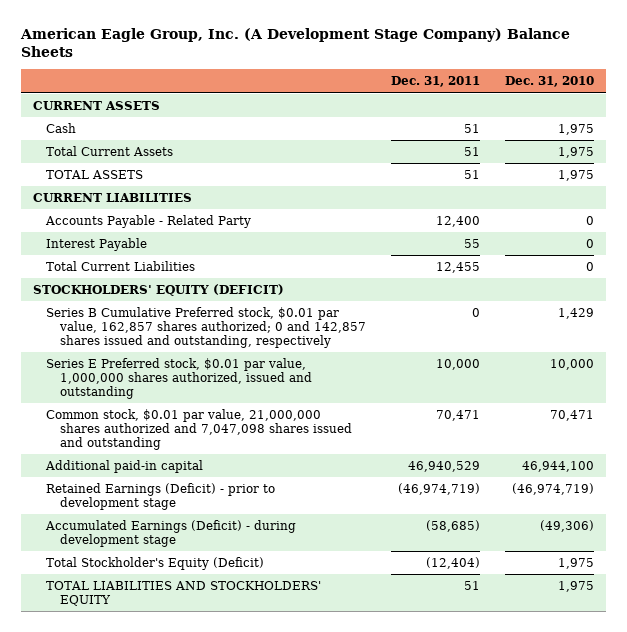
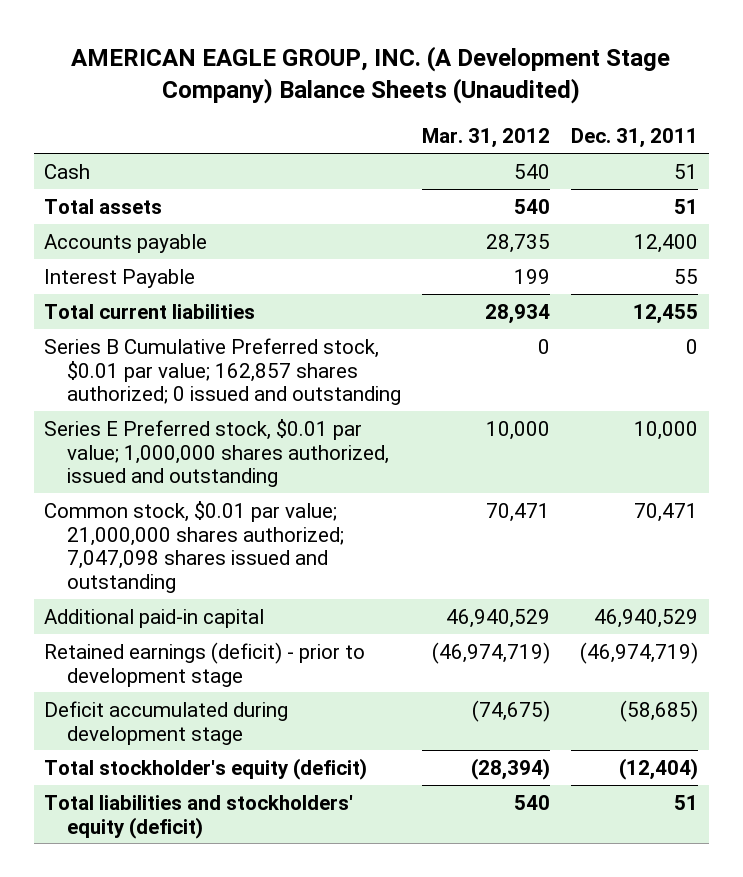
[19,27,570,58] American Eagle Group, Inc. (A Development Stage Company) Balance Sheets -> [71,45,671,104] AMERICAN EAGLE GROUP, INC. (A Development Stage Company) Balance Sheets (Unaudited)
[504,76,594,88] Dec. 31, 2010 -> none
none -> [422,128,551,149] Mar. 31, 2012
[33,100,161,110] CURRENT ASSETS -> none
[46,145,174,156] Total Current Assets -> none
[33,192,193,202] CURRENT LIABILITIES -> none
[46,169,144,179] TOTAL ASSETS -> [44,198,163,214] Total assets
[45,214,252,228] Accounts Payable - Related Party -> [44,233,208,253] Accounts payable
[33,283,285,296] STOCKHOLDERS' EQUITY (DEFICIT) -> none
[46,260,196,271] Total Current Liabilities -> [44,303,256,319] Total current liabilities
[46,306,366,348] Series B Cumulative Preferred stock, $0.01 par value, 162,857 shares authorized; 0 and 142,857 shares issued and outstanding, respectively -> [44,337,402,406] Series B Cumulative Preferred stock, $0.01 par value; 162,857 shares authorized; 0 issued and outstanding
[46,357,312,399] Series E Preferred stock, $0.01 par value, 1,000,000 shares authorized, issued and outstanding -> [44,418,390,488] Series E Preferred stock, $0.01 par value; 1,000,000 shares authorized, issued and outstanding
[46,408,352,450] Common stock, $0.01 par value, 21,000,000 shares authorized and 7,047,098 shares issued and outstanding -> [44,500,345,594] Common stock, $0.01 par value; 21,000,000 shares authorized; 7,047,098 shares issued and outstanding
[46,482,276,510] Retained Earnings (Deficit) - prior to development stage -> [44,641,366,687] Retained earnings (deficit) - prior to development stage
[45,519,297,547] Accumulated Earnings (Deficit) - during development stage -> [44,700,289,745] Deficit accumulated during development stage
[46,556,265,570] Total Stockholder's Equity (Deficit) -> [44,757,368,780] Total stockholder's equity (deficit)
[46,580,322,606] TOTAL LIABILITIES AND STOCKHOLDERS' EQUITY -> [44,794,354,839] Total liabilities and stockholders' equity (deficit)

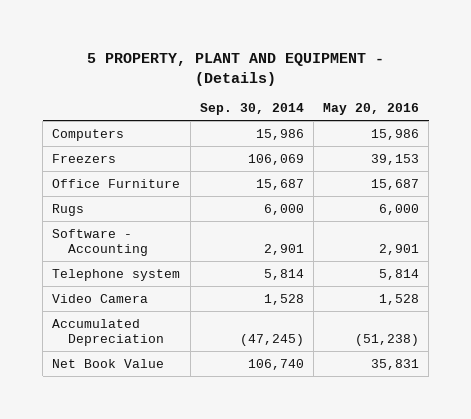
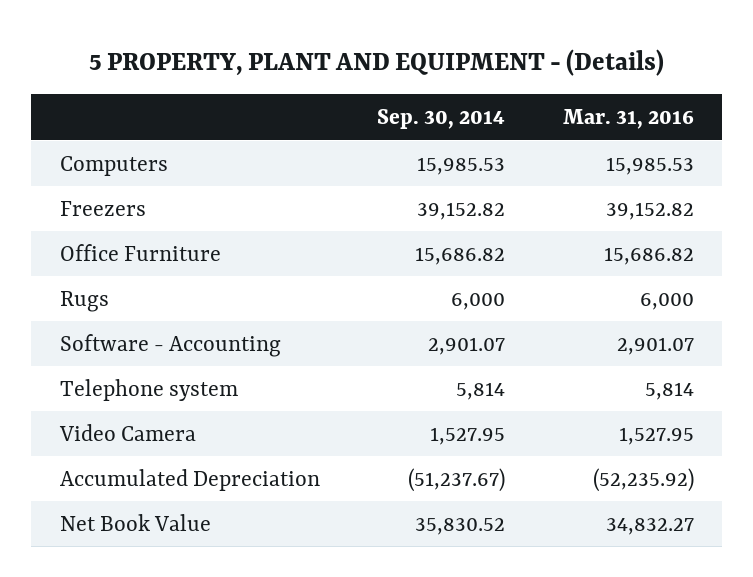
[322,103,419,116] May 20, 2016 -> none
none -> [562,109,694,130] Mar. 31, 2016
[255,128,304,140] 15,986 -> [417,156,506,175] 15,985.53
[247,153,304,165] 106,069 -> [417,201,506,220] 39,152.82
[255,178,304,190] 15,687 -> [415,246,506,265] 15,686.82
[263,244,304,256] 2,901 -> [428,336,506,355] 2,901.07
[263,293,304,305] 1,528 -> [430,426,506,445] 1,527.95
[239,334,304,347] (47,245) -> [408,467,506,492] (51,237.67)
[247,358,304,370] 106,740 -> [415,517,506,535] 35,830.52

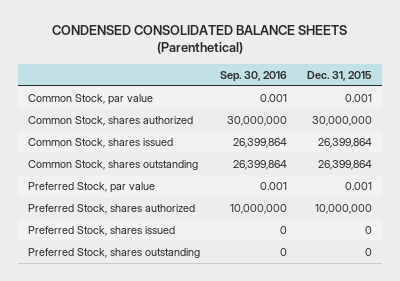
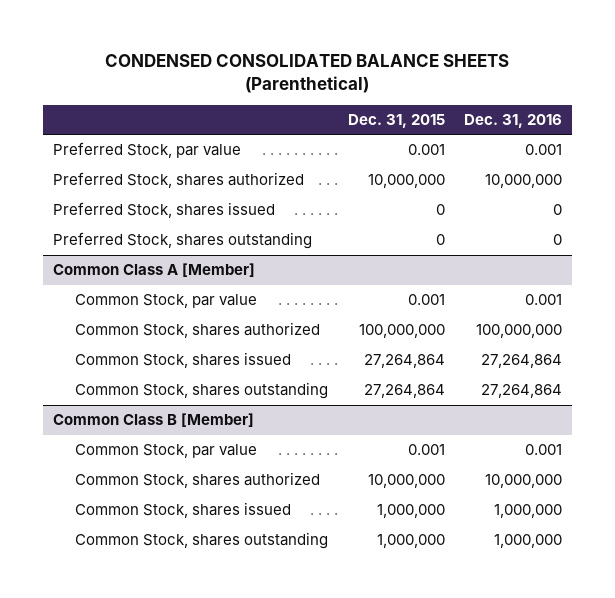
[219,70,287,82] Sep. 30, 2016 -> none
none -> [463,113,562,128] Dec. 31, 2016
[27,94,153,106] Common Stock, par value -> none
[27,116,193,127] Common Stock, shares authorized -> none
[27,138,173,149] Common Stock, shares issued -> none
[27,160,198,171] Common Stock, shares outstanding -> none
none -> [53,263,256,278] Common Class A [Member]
none -> [75,294,258,309] Common Stock, par value
none -> [75,322,321,339] Common Stock, shares authorized
none -> [75,352,292,369] Common Stock, shares issued
none -> [75,382,329,400] Common Stock, shares outstanding
none -> [53,413,255,428] Common Class B [Member]
none -> [75,444,258,459] Common Stock, par value
none -> [75,472,321,489] Common Stock, shares authorized
none -> [75,502,292,519] Common Stock, shares issued
none -> [75,532,329,550] Common Stock, shares outstanding

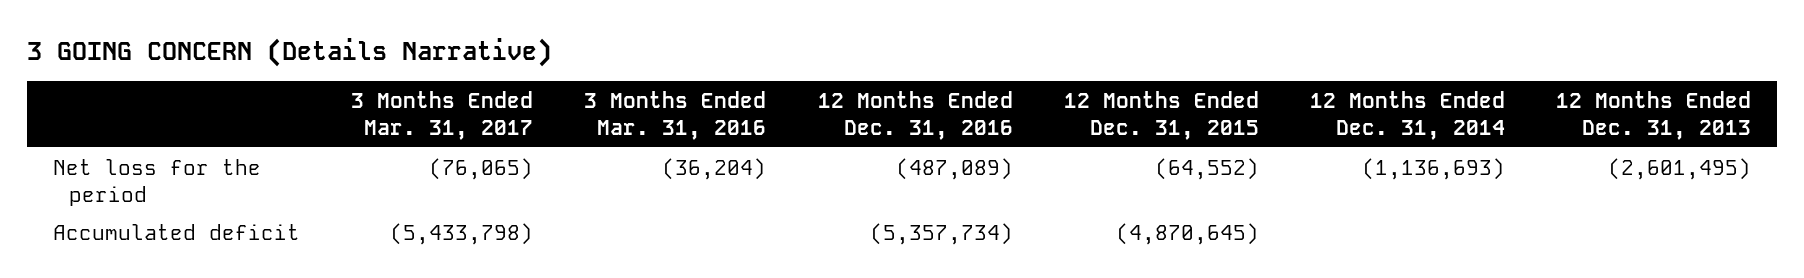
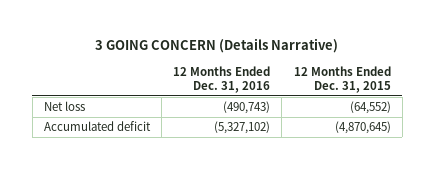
[351,91,534,141] 3 Months Ended Mar. 31, 2017 -> none
[584,91,767,141] 3 Months Ended Mar. 31, 2016 -> none
[1309,91,1505,141] 12 Months Ended Dec. 31, 2014 -> none
[1556,91,1752,141] 12 Months Ended Dec. 31, 2013 -> none
[52,158,261,206] Net loss for the period -> [44,101,86,112] Net loss
[895,157,1013,180] (487,089) -> [223,101,271,115] (490,743)
[869,222,1013,245] (5,357,734) -> [214,121,271,135] (5,327,102)

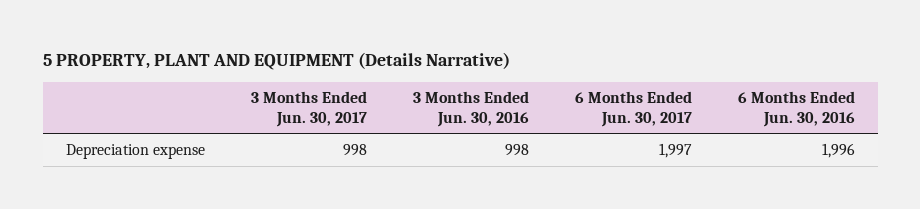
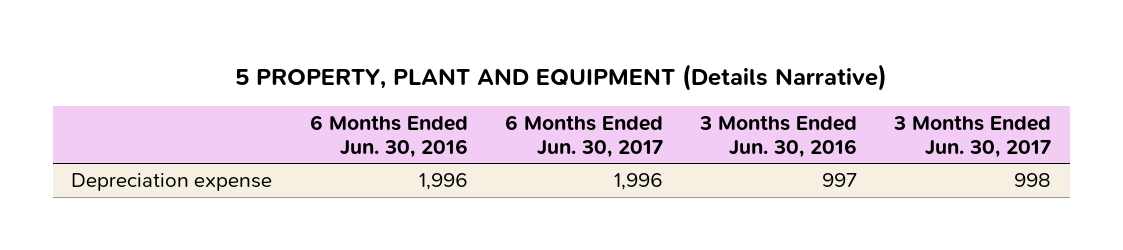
[504,144,529,157] 998 -> [822,173,858,188] 997
[658,143,692,159] 1,997 -> [613,173,663,191] 1,996

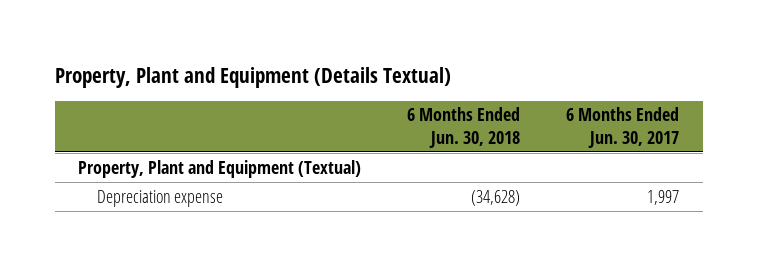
[235,64,888,92] 5 PROPERTY, PLANT AND EQUIPMENT (Details Narrative) -> [54,66,451,88] Property, Plant and Equipment (Details Textual)
[309,114,468,159] 6 Months Ended Jun. 30, 2016 -> none
[699,114,858,159] 3 Months Ended Jun. 30, 2016 -> none
[893,114,1052,159] 3 Months Ended Jun. 30, 2017 -> none
none -> [407,107,521,148] 6 Months Ended Jun. 30, 2018
none -> [77,159,361,178] Property, Plant and Equipment (Textual)
[613,173,663,191] 1,996 -> [647,189,680,205] 1,997

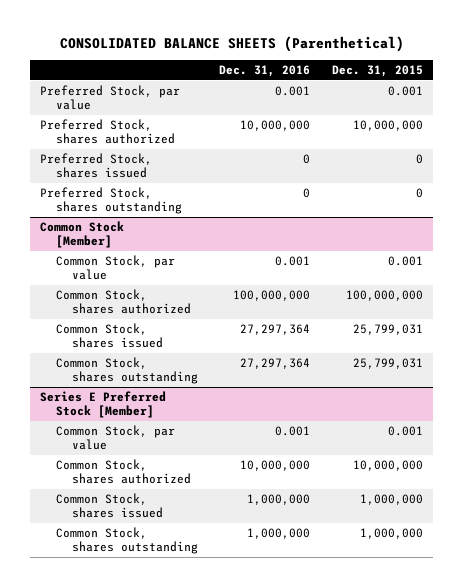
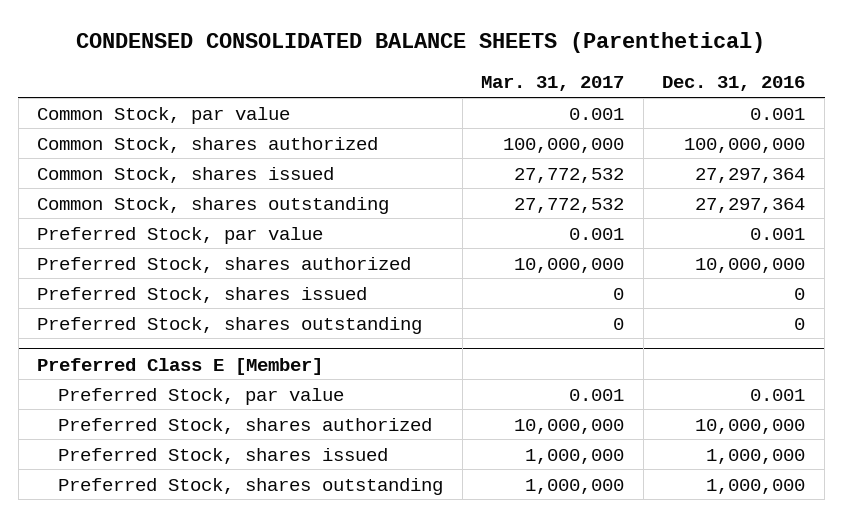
[59,36,404,53] CONSOLIDATED BALANCE SHEETS (Parenthetical) -> [76,31,766,53] CONDENSED CONSOLIDATED BALANCE SHEETS (Parenthetical)
[331,65,423,78] Dec. 31, 2015 -> none
none -> [481,76,625,92] Mar. 31, 2017
[40,220,125,249] Common Stock [Member] -> none
[40,84,181,111] Preferred Stock, par value -> [37,226,324,244] Preferred Stock, par value
[40,118,176,145] Preferred Stock, shares authorized -> [37,256,412,273] Preferred Stock, shares authorized
[40,152,153,179] Preferred Stock, shares issued -> [37,286,368,303] Preferred Stock, shares issued
[40,186,183,215] Preferred Stock, shares outstanding -> [37,316,423,334] Preferred Stock, shares outstanding
[40,390,167,419] Series E Preferred Stock [Member] -> [37,357,324,375] Preferred Class E [Member]
[56,424,176,451] Common Stock, par value -> [58,387,345,405] Preferred Stock, par value
[56,458,192,485] Common Stock, shares authorized -> [58,417,433,434] Preferred Stock, shares authorized
[56,492,164,519] Common Stock, shares issued -> [58,447,389,464] Preferred Stock, shares issued
[56,526,199,555] Common Stock, shares outstanding -> [58,477,444,495] Preferred Stock, shares outstanding

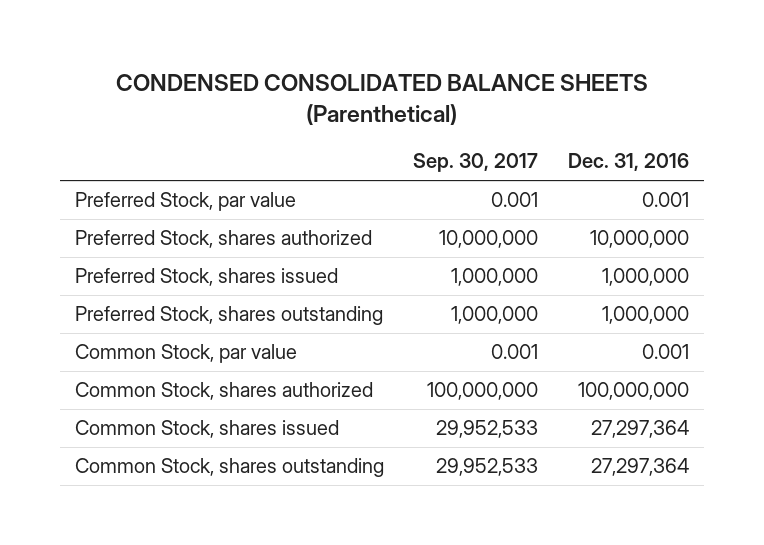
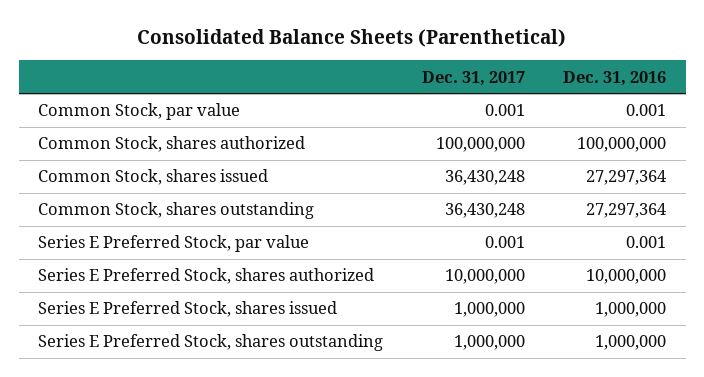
[115,74,648,126] CONDENSED CONSOLIDATED BALANCE SHEETS (Parenthetical) -> [137,29,567,48] Consolidated Balance Sheets (Parenthetical)
[413,153,539,173] Sep. 30, 2017 -> none
none -> [421,70,525,86] Dec. 31, 2017
[74,192,296,212] Preferred Stock, par value -> none
[74,230,372,249] Preferred Stock, shares authorized -> none
[74,268,338,287] Preferred Stock, shares issued -> none
[74,306,383,326] Preferred Stock, shares outstanding -> none
none -> [37,235,309,253] Series E Preferred Stock, par value
none -> [37,268,374,285] Series E Preferred Stock, shares authorized
none -> [37,301,337,318] Series E Preferred Stock, shares issued
none -> [37,334,383,352] Series E Preferred Stock, shares outstanding

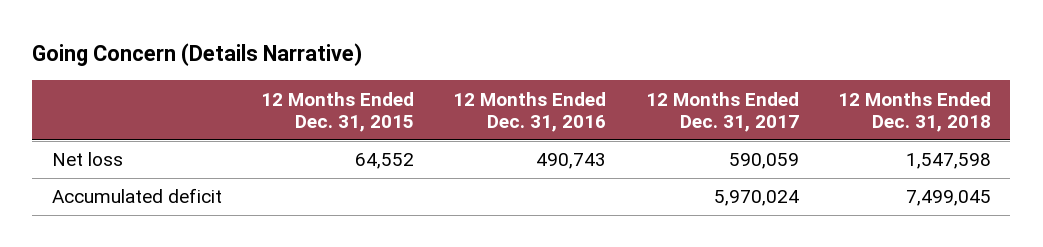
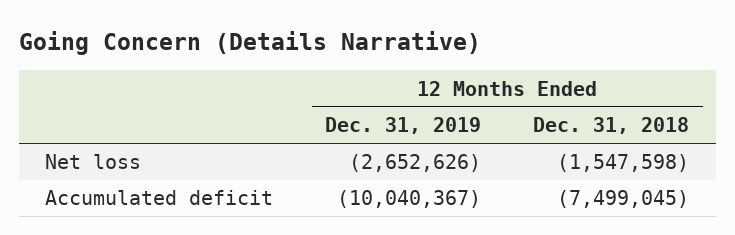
[261,91,415,133] 12 Months Ended Dec. 31, 2015 -> none
[453,91,607,133] 12 Months Ended Dec. 31, 2016 -> none
[645,91,799,133] 12 Months Ended Dec. 31, 2017 -> none
none -> [325,117,482,135] Dec. 31, 2019
[905,153,991,170] 1,547,598 -> [557,154,690,173] (1,547,598)
[905,190,991,207] 7,499,045 -> [557,190,690,209] (7,499,045)

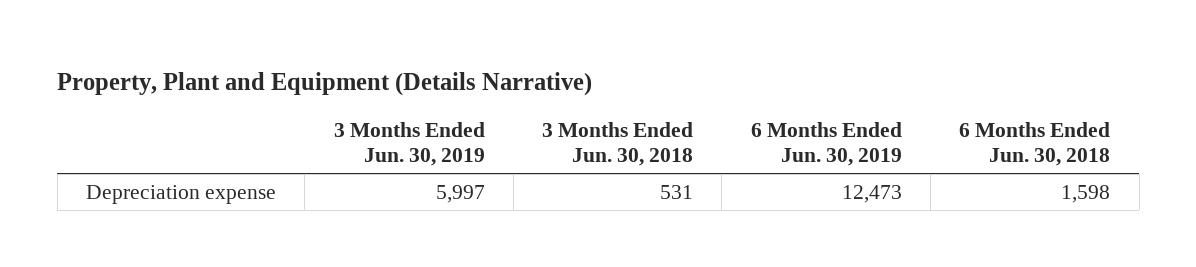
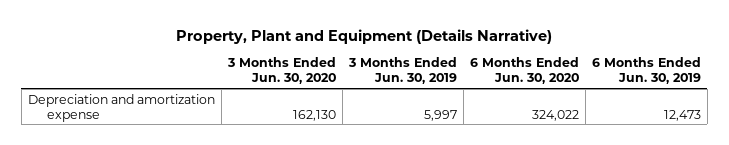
[542,121,694,167] 3 Months Ended Jun. 30, 2018 -> none
[959,121,1111,167] 6 Months Ended Jun. 30, 2018 -> none
none -> [226,57,336,85] 3 Months Ended Jun. 30, 2020
none -> [469,57,579,85] 6 Months Ended Jun. 30, 2020
[86,185,277,205] Depreciation expense -> [27,93,215,122] Depreciation and amortization expense

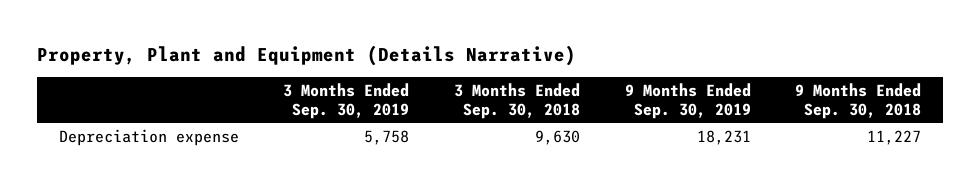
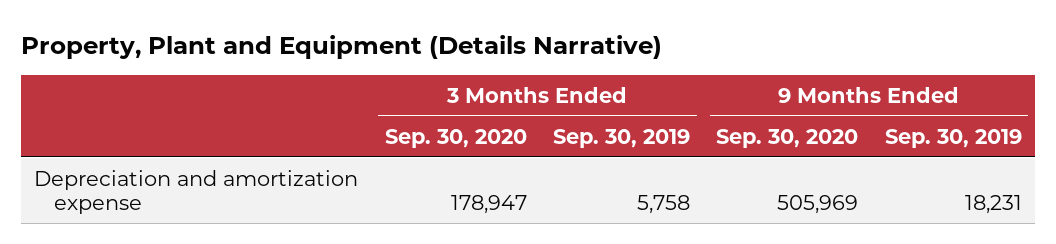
[453,83,580,119] 3 Months Ended Sep. 30, 2018 -> none
[795,83,922,119] 9 Months Ended Sep. 30, 2018 -> none
none -> [384,128,527,148] Sep. 30, 2020
none -> [716,128,859,148] Sep. 30, 2020
[58,128,239,146] Depreciation expense -> [34,169,359,215] Depreciation and amortization expense

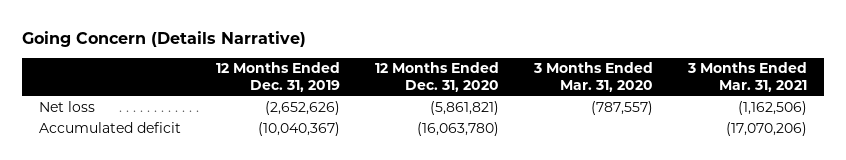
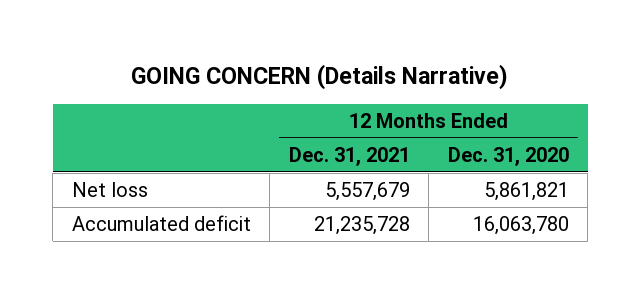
[21,30,306,47] Going Concern (Details Narrative) -> [131,63,509,90] GOING CONCERN (Details Narrative)
[216,62,341,92] 12 Months Ended Dec. 31, 2019 -> none
[533,62,654,92] 3 Months Ended Mar. 31, 2020 -> none
[686,62,807,92] 3 Months Ended Mar. 31, 2021 -> none
none -> [288,146,410,166] Dec. 31, 2021
[430,100,500,115] (5,861,821) -> [483,182,569,202] 5,861,821
[417,121,500,136] (16,063,780) -> [472,216,569,236] 16,063,780

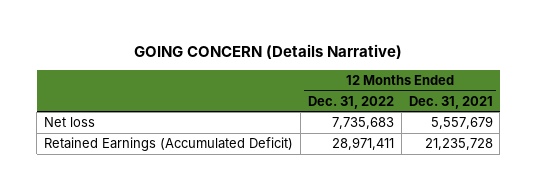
[447,146,569,166] Dec. 31, 2020 -> none
none -> [307,95,394,109] Dec. 31, 2022
[71,215,251,232] Accumulated deficit -> [44,137,294,152] Retained Earnings (Accumulated Deficit)

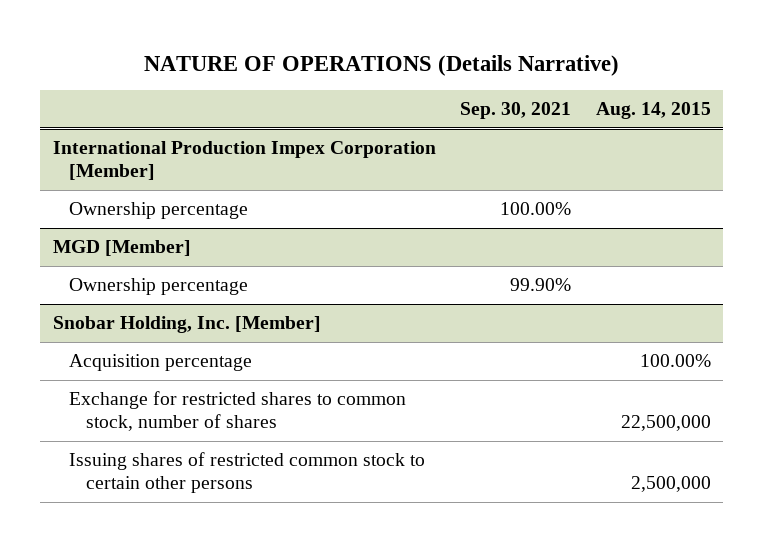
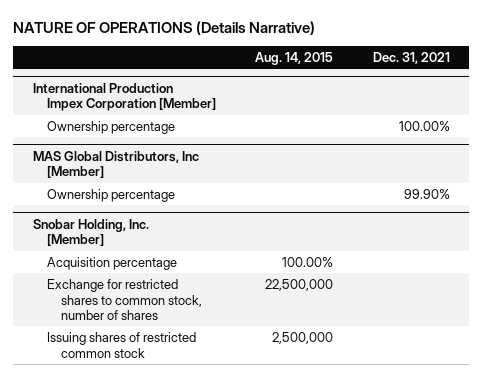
[460,102,572,120] Sep. 30, 2021 -> none
none -> [372,52,450,65] Dec. 31, 2021
[52,240,191,257] MGD [Member] -> none
none -> [32,150,199,179] MAS Global Distributors, Inc [Member]
[69,452,426,494] Issuing shares of restricted common stock to certain other persons -> [46,331,196,358] Issuing shares of restricted common stock

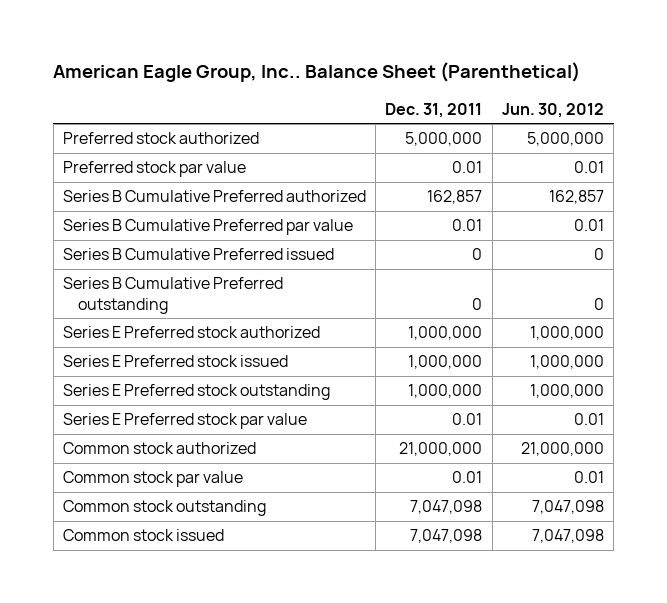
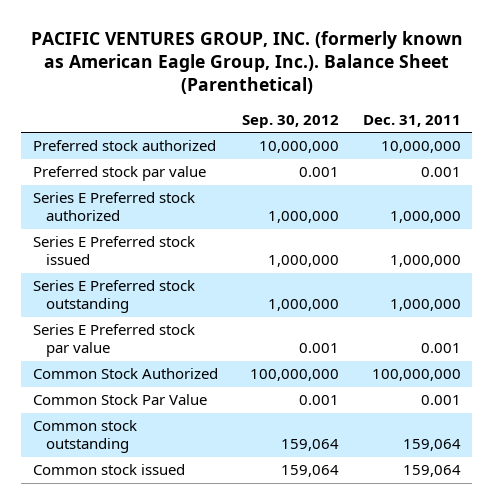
[53,62,581,83] American Eagle Group, Inc.. Balance Sheet (Parenthetical) -> [30,30,463,95] PACIFIC VENTURES GROUP, INC. (formerly known as American Eagle Group, Inc.). Balance Sheet (Parenthetical)
[501,102,604,118] Jun. 30, 2012 -> none
none -> [241,114,339,128] Sep. 30, 2012
[62,190,366,203] Series B Cumulative Preferred authorized -> none
[62,219,353,236] Series B Cumulative Preferred par value -> none
[62,248,334,261] Series B Cumulative Preferred issued -> none
[62,277,283,314] Series B Cumulative Preferred outstanding -> none
[405,132,483,147] 5,000,000 -> [380,141,461,154] 10,000,000
[452,161,483,174] 0.01 -> [420,167,461,178] 0.001
[452,413,483,426] 0.01 -> [420,343,461,354] 0.001
[62,442,256,455] Common stock authorized -> [33,368,219,380] Common Stock Authorized
[399,442,483,457] 21,000,000 -> [371,369,461,382] 100,000,000
[62,471,243,488] Common stock par value -> [33,394,208,406] Common Stock Par Value
[452,471,483,484] 0.01 -> [420,395,461,406] 0.001
[410,500,483,515] 7,047,098 -> [402,439,461,452] 159,064
[410,529,483,544] 7,047,098 -> [402,465,461,478] 159,064

